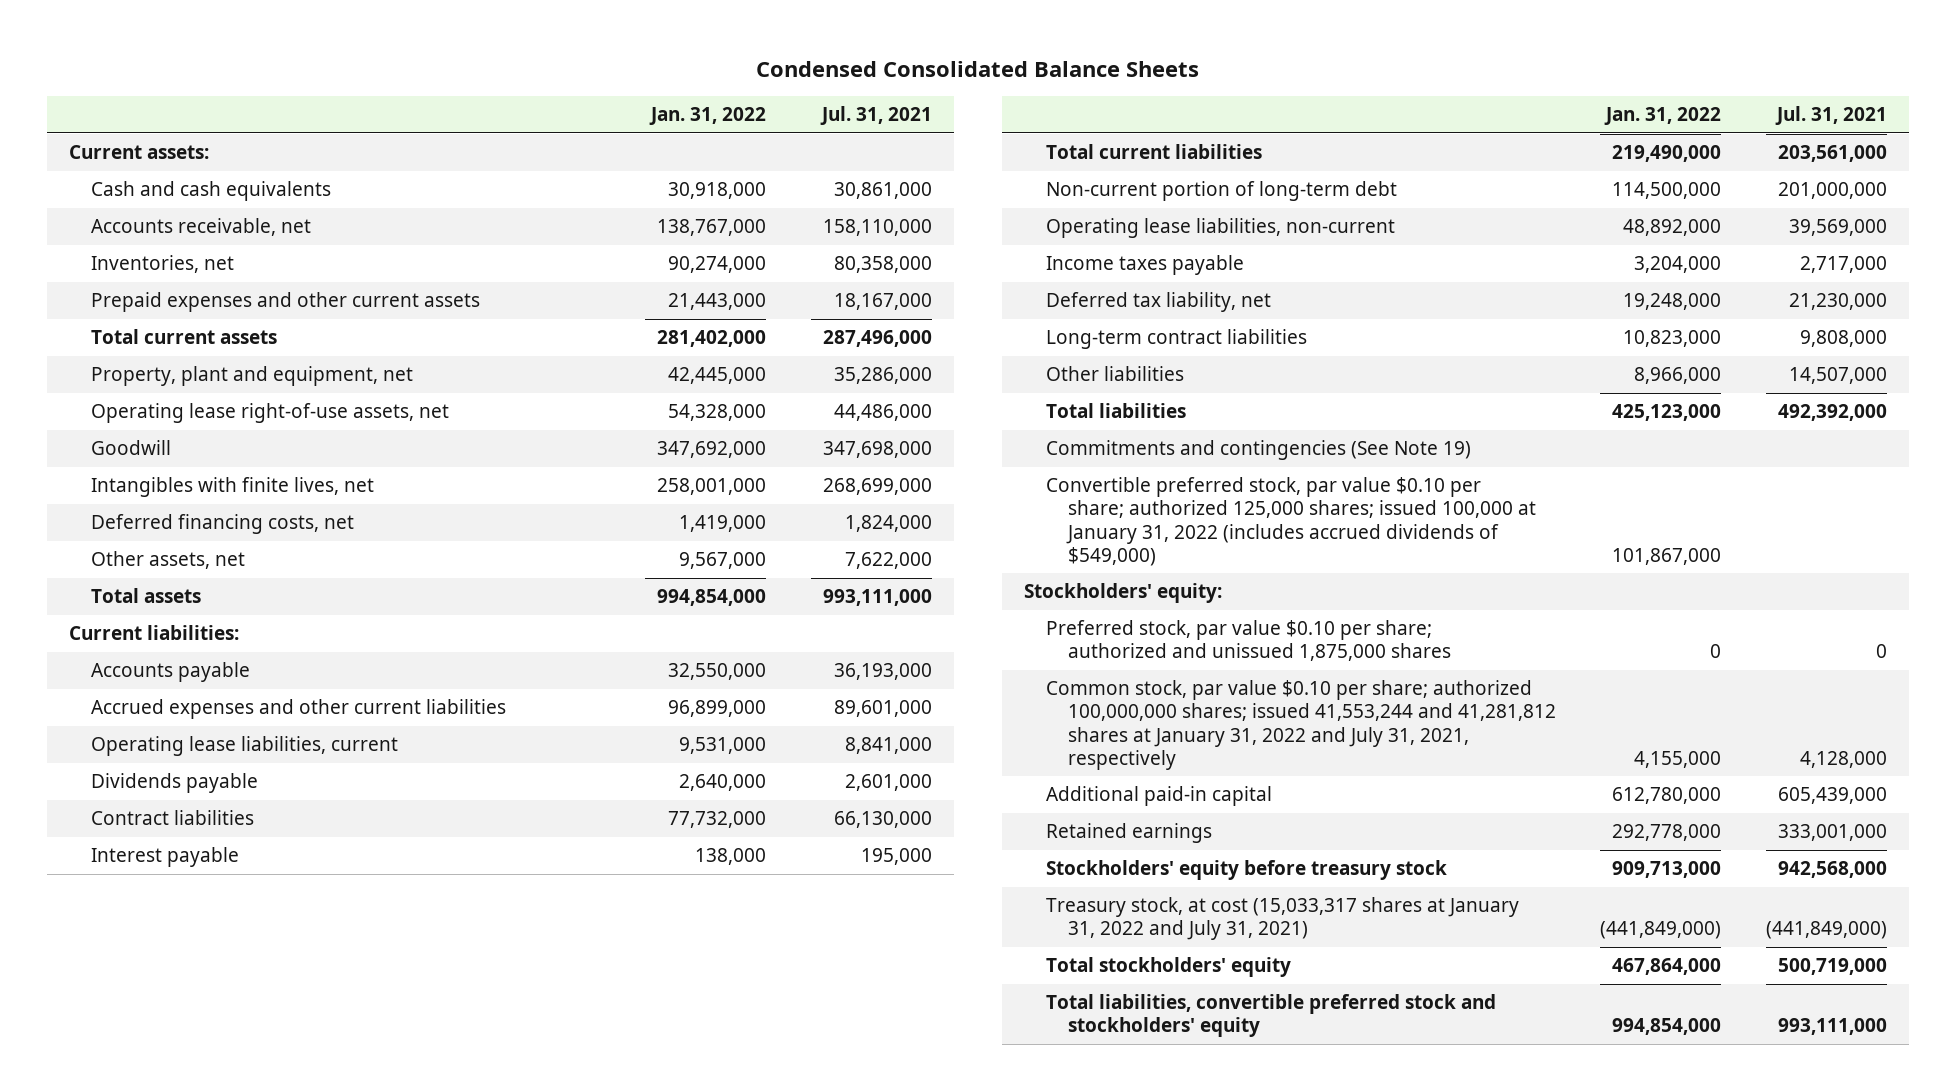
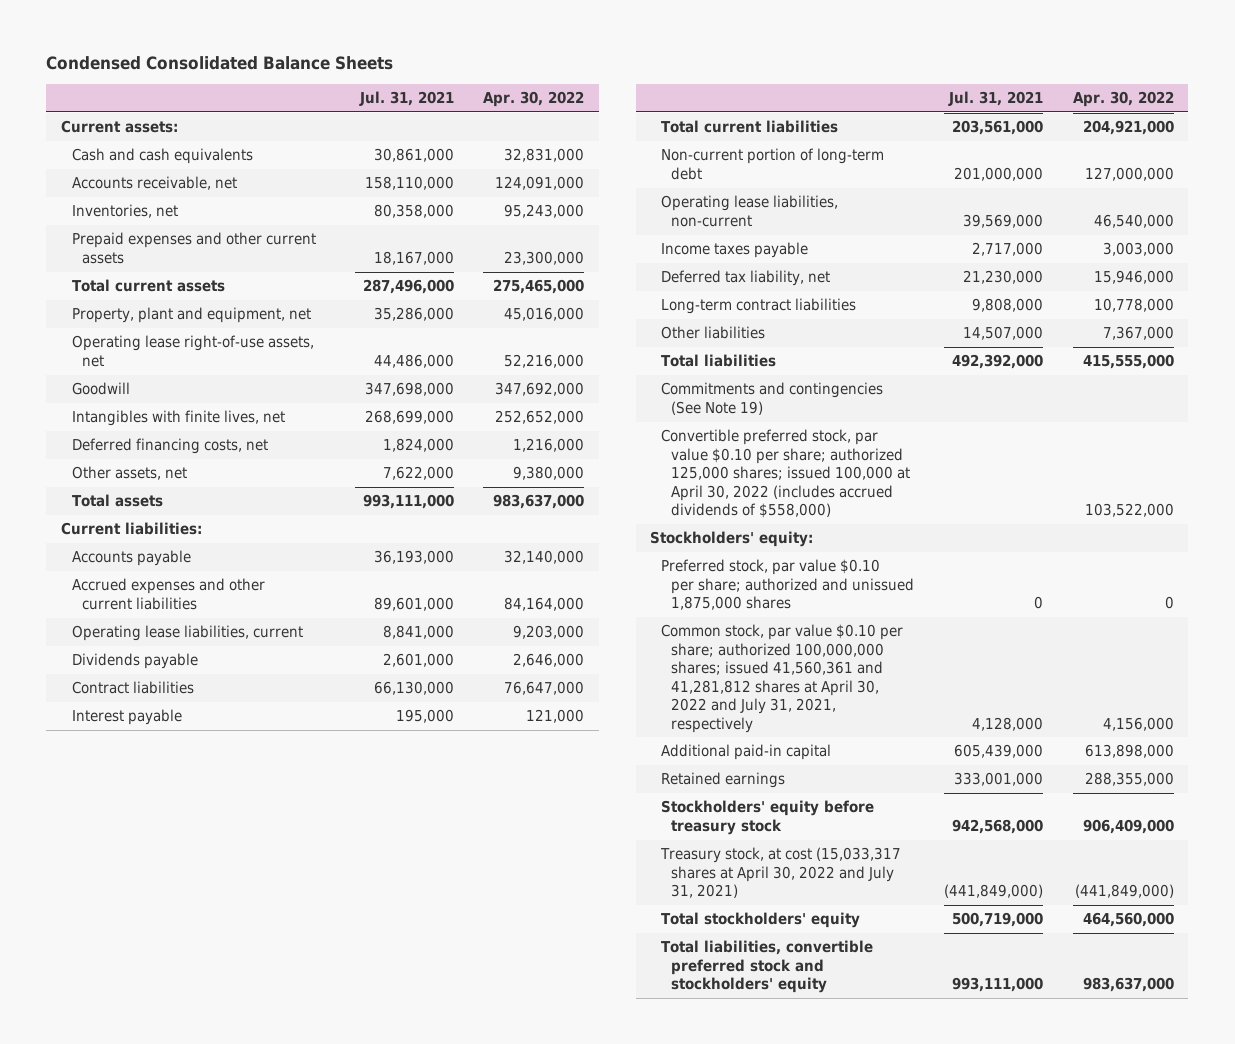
[649,107,767,126] Jan. 31, 2022 -> none
none -> [483,90,585,107] Apr. 30, 2022
[1046,477,1536,566] Convertible preferred stock, par value $0.10 per share; authorized 125,000 shares; issued 100,000 at January 31, 2022 (includes accrued dividends of $549,000) -> [660,429,911,519] Convertible preferred stock, par value $0.10 per share; authorized 125,000 shares; issued 100,000 at April 30, 2022 (includes accrued dividends of $558,000)
[1046,680,1556,770] Common stock, par value $0.10 per share; authorized 100,000,000 shares; issued 41,553,244 and 41,281,812 shares at January 31, 2022 and July 31, 2021, respectively -> [660,624,903,733] Common stock, par value $0.10 per share; authorized 100,000,000 shares; issued 41,560,361 and 41,281,812 shares at April 30, 2022 and July 31, 2021, respectively
[1046,897,1520,941] Treasury stock, at cost (15,033,317 shares at January 31, 2022 and July 31, 2021) -> [659,847,901,899] Treasury stock, at cost (15,033,317 shares at April 30, 2022 and July 31, 2021)

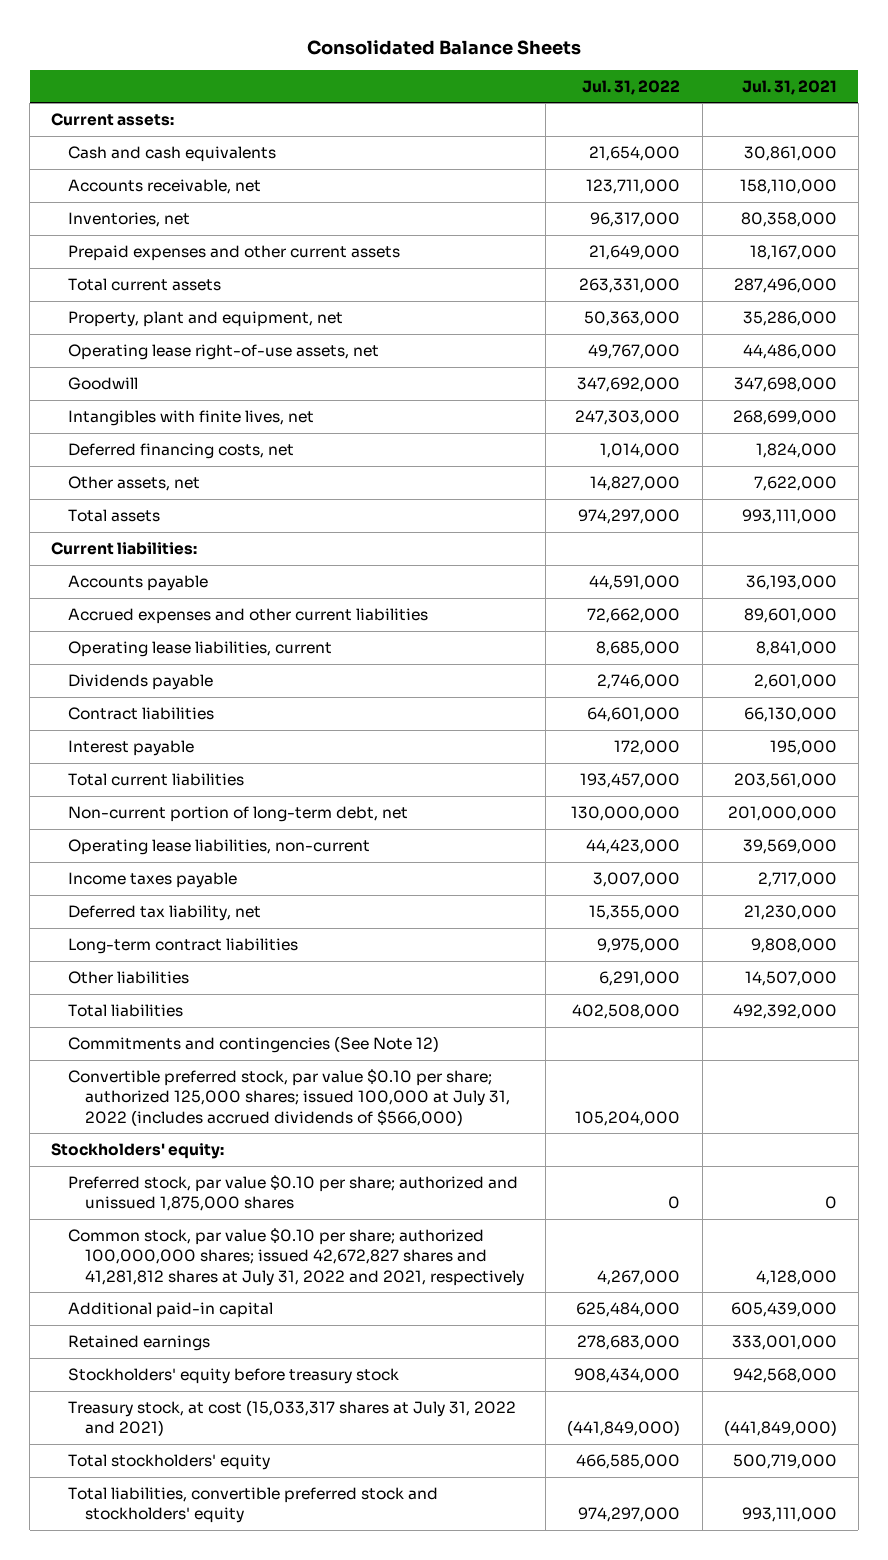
[46,56,394,71] Condensed Consolidated Balance Sheets -> [306,39,581,55] Consolidated Balance Sheets
[483,90,585,107] Apr. 30, 2022 -> none
none -> [582,79,681,95] Jul. 31, 2022
[660,148,884,180] Non-current portion of long-term debt -> [68,806,409,823] Non-current portion of long-term debt, net
[660,382,883,415] Commitments and contingencies (See Note 19) -> [68,1036,440,1054] Commitments and contingencies (See Note 12)
[660,429,911,519] Convertible preferred stock, par value $0.10 per share; authorized 125,000 shares; issued 100,000 at April 30, 2022 (includes accrued dividends of $558,000) -> [68,1069,511,1126] Convertible preferred stock, par value $0.10 per share; authorized 125,000 shares; issued 100,000 at July 31, 2022 (includes accrued dividends of $566,000)
[660,624,903,733] Common stock, par value $0.10 per share; authorized 100,000,000 shares; issued 41,560,361 and 41,281,812 shares at April 30, 2022 and July 31, 2021, respectively -> [68,1228,525,1286] Common stock, par value $0.10 per share; authorized 100,000,000 shares; issued 42,672,827 shares and 41,281,812 shares at July 31, 2022 and 2021, respectively
[659,847,901,899] Treasury stock, at cost (15,033,317 shares at April 30, 2022 and July 31, 2021) -> [68,1400,517,1437] Treasury stock, at cost (15,033,317 shares at July 31, 2022 and 2021)

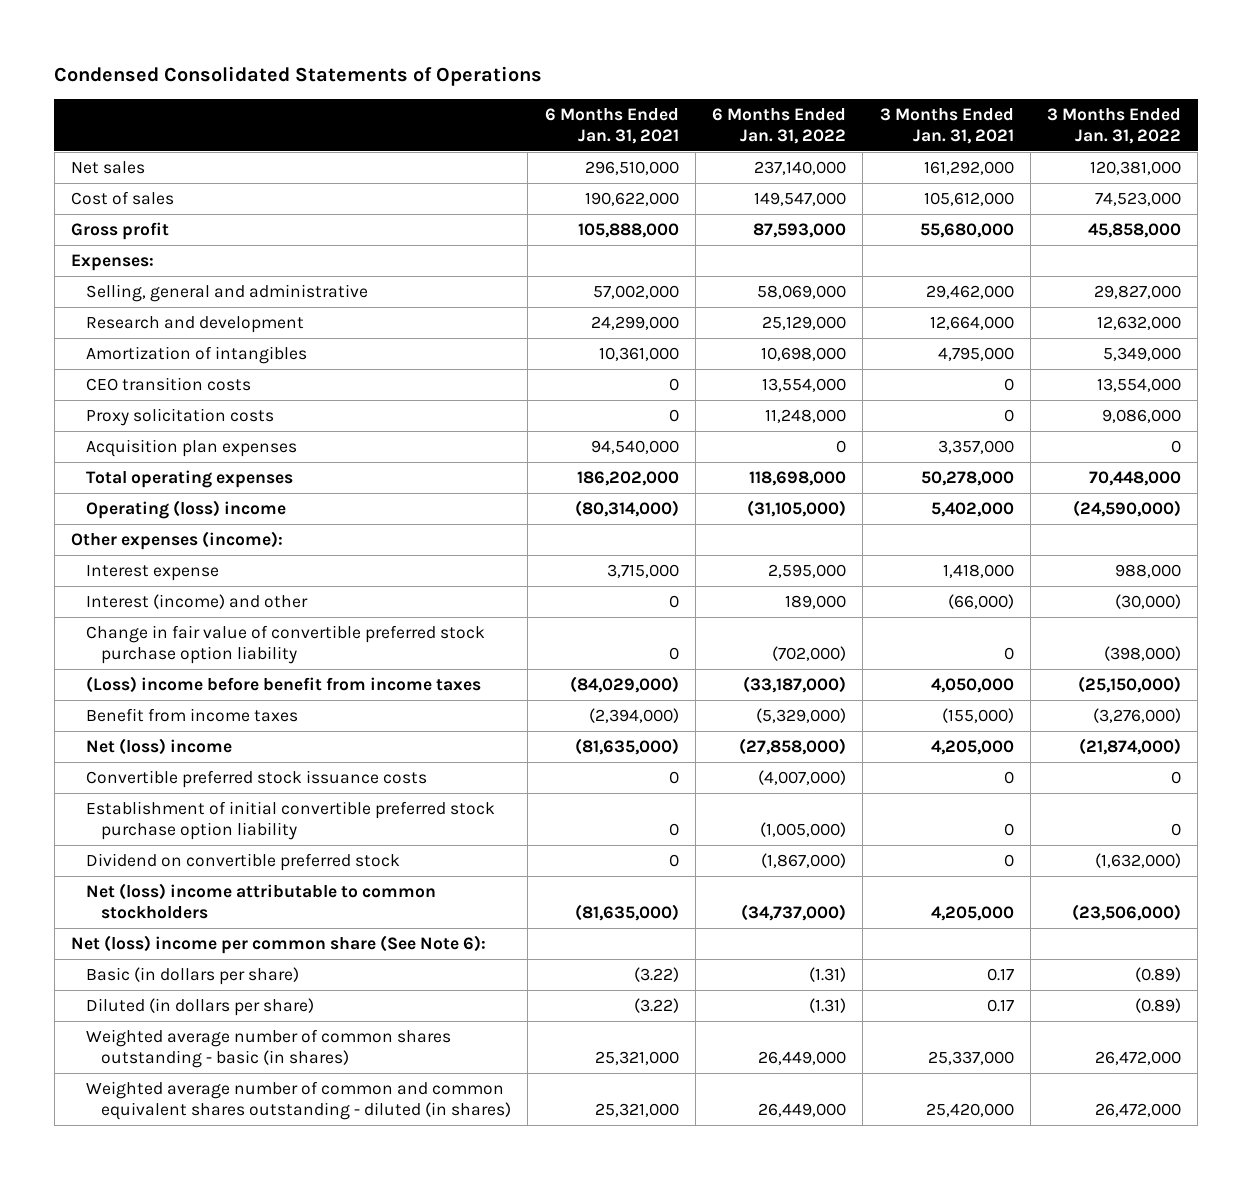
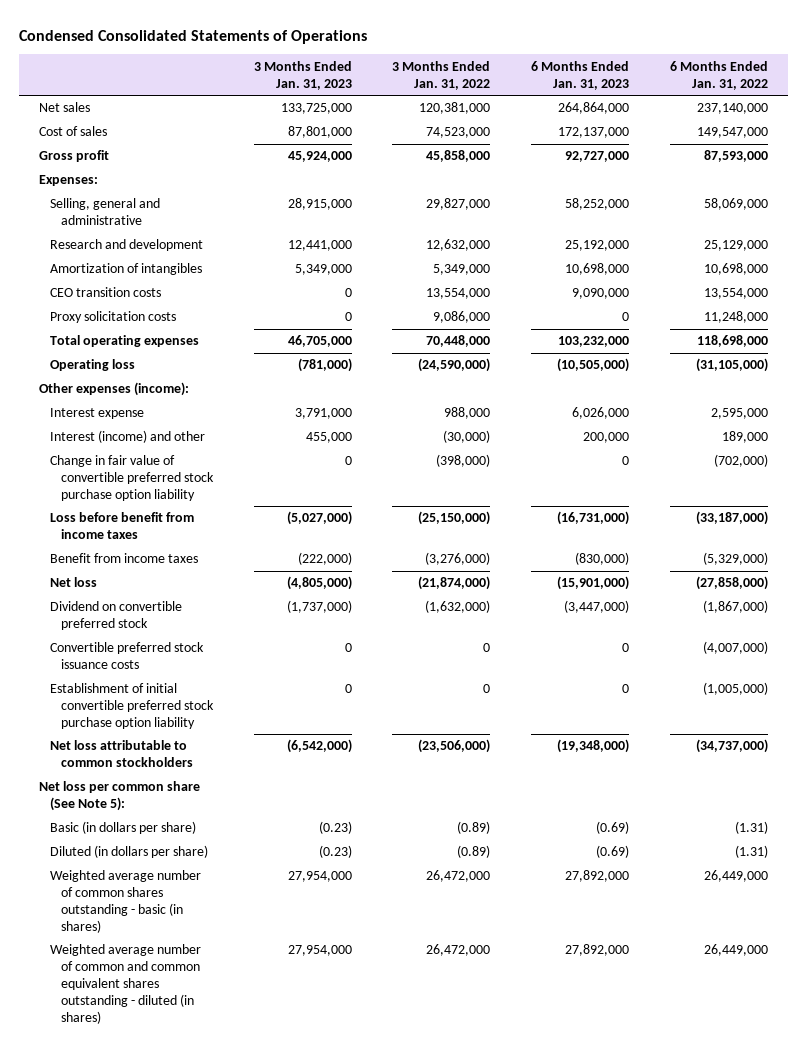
[544,107,679,144] 6 Months Ended Jan. 31, 2021 -> none
[879,107,1014,144] 3 Months Ended Jan. 31, 2021 -> none
none -> [253,60,352,90] 3 Months Ended Jan. 31, 2023
none -> [531,60,630,90] 6 Months Ended Jan. 31, 2023
[86,438,298,457] Acquisition plan expenses -> none
[86,499,287,519] Operating (loss) income -> [50,359,136,372] Operating loss
[86,675,482,693] (Loss) income before benefit from income taxes -> [50,512,195,540] Loss before benefit from income taxes
[86,737,233,755] Net (loss) income -> [50,577,98,588] Net loss
[86,852,401,871] Dividend on convertible preferred stock -> [50,601,183,631] Dividend on convertible preferred stock
[86,882,437,920] Net (loss) income attributable to common stockholders -> [50,740,194,768] Net loss attributable to common stockholders
[71,934,487,954] Net (loss) income per common share (See Note 6): -> [39,781,201,812] Net loss per common share (See Note 5):

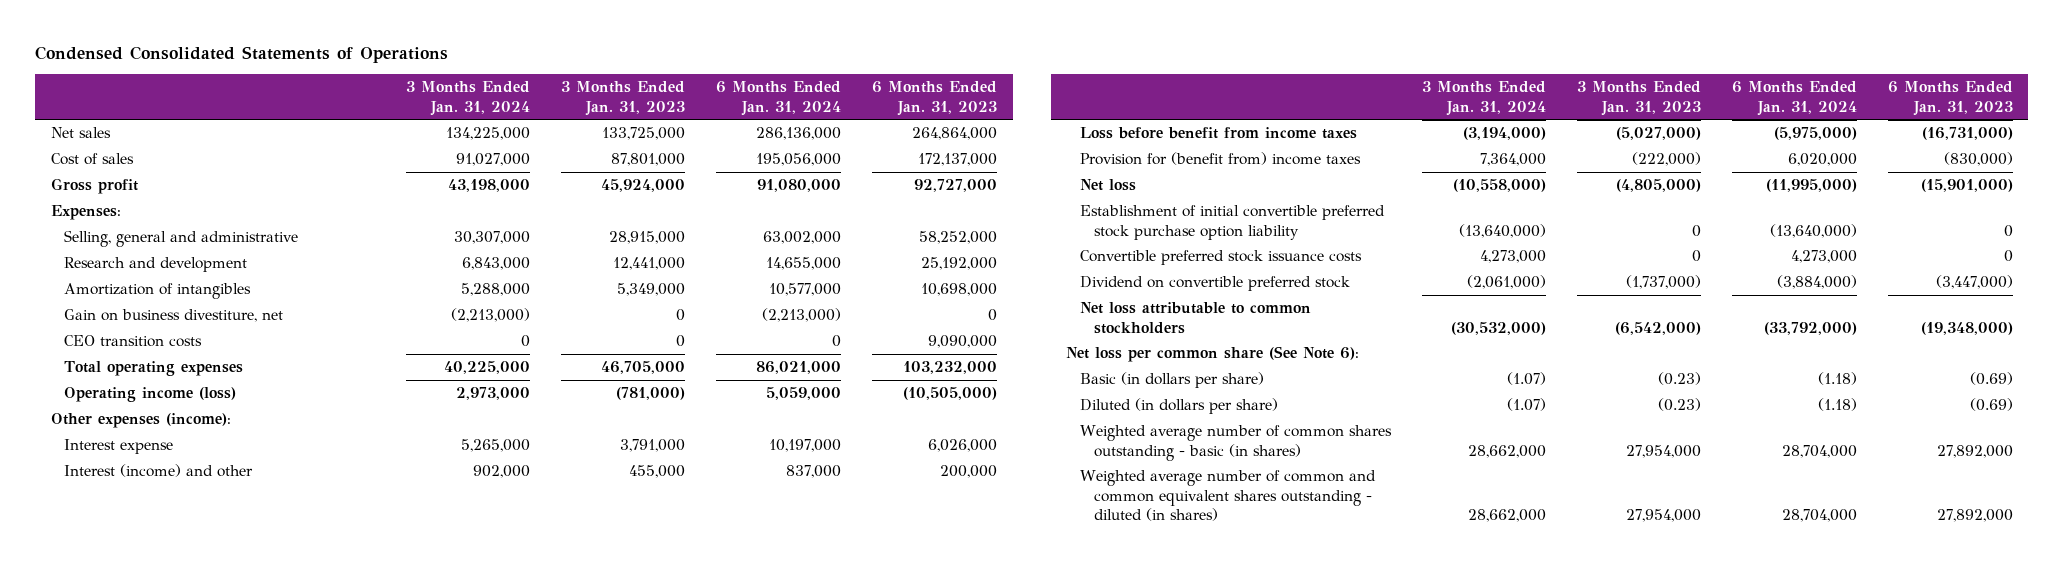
[392,60,491,90] 3 Months Ended Jan. 31, 2022 -> none
[669,60,768,90] 6 Months Ended Jan. 31, 2022 -> none
none -> [406,81,531,116] 3 Months Ended Jan. 31, 2024
none -> [716,81,842,116] 6 Months Ended Jan. 31, 2024
none -> [64,309,284,323] Gain on business divestiture, net
[50,311,177,324] Proxy solicitation costs -> none
[50,359,136,372] Operating loss -> [64,387,237,403] Operating income (loss)
[50,455,215,502] Change in fair value of convertible preferred stock purchase option liability -> none
[50,553,199,564] Benefit from income taxes -> [1080,152,1362,166] Provision for (benefit from) income taxes
[50,642,205,670] Convertible preferred stock issuance costs -> [1080,250,1363,266] Convertible preferred stock issuance costs
[50,601,183,631] Dividend on convertible preferred stock -> [1080,276,1351,292] Dividend on convertible preferred stock
[39,781,201,812] Net loss per common share (See Note 5): -> [1066,346,1360,363] Net loss per common share (See Note 6):

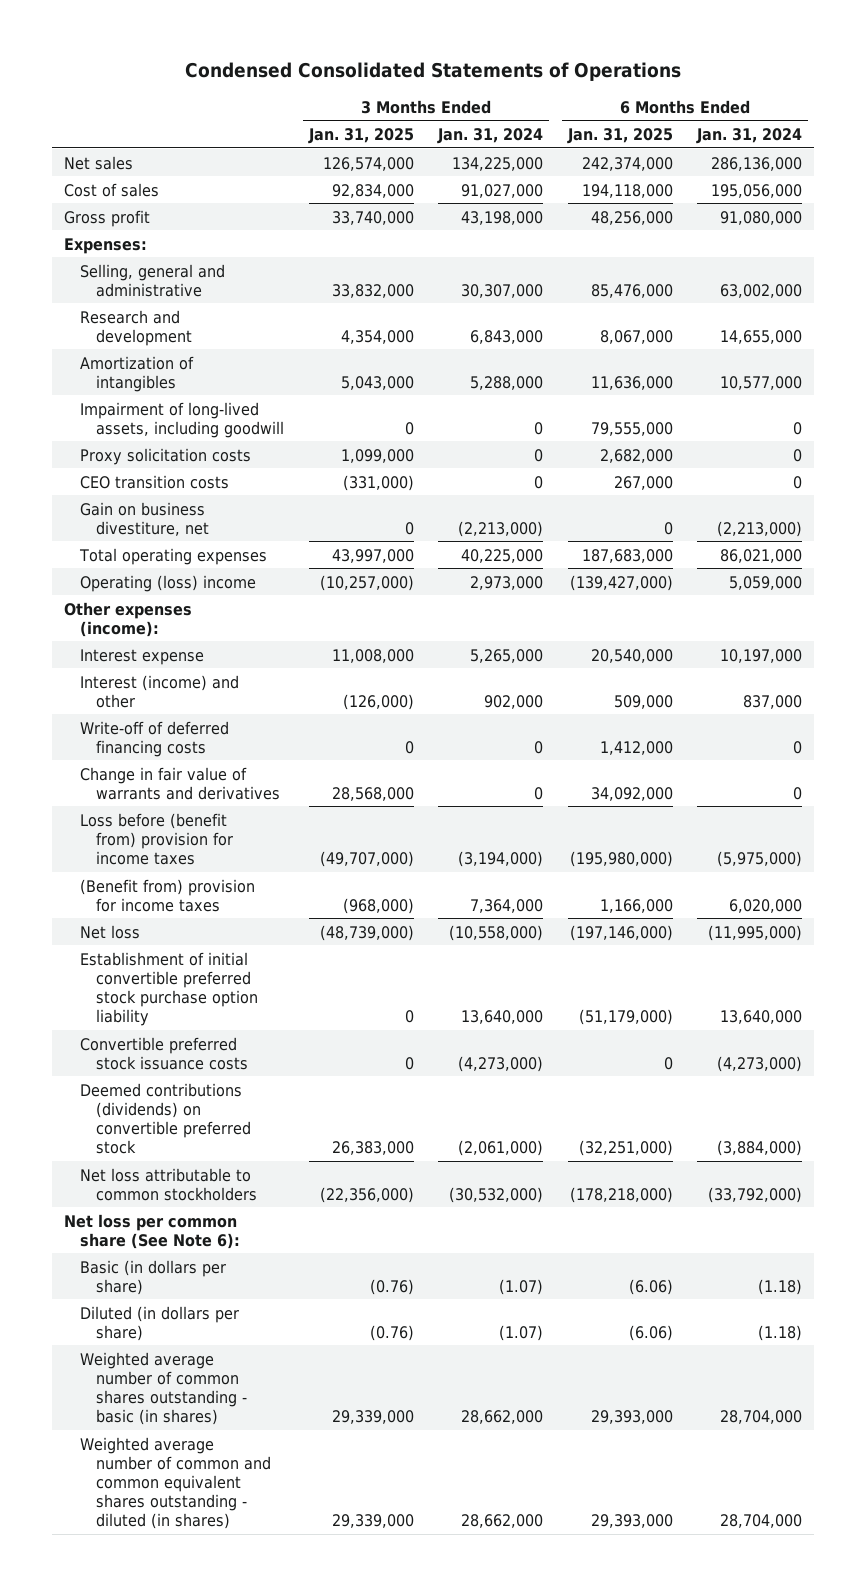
[561,81,686,116] 3 Months Ended Jan. 31, 2023 -> none
[872,81,998,116] 6 Months Ended Jan. 31, 2023 -> none
none -> [307,127,414,144] Jan. 31, 2025
none -> [566,127,673,144] Jan. 31, 2025
none -> [80,401,285,438] Impairment of long-lived assets, including goodwill
none -> [80,447,252,465] Proxy solicitation costs
[64,309,284,323] Gain on business divestiture, net -> [80,501,210,536] Gain on business divestiture, net
[64,387,237,403] Operating income (loss) -> [80,574,257,592] Operating (loss) income
none -> [80,720,230,757] Write-off of deferred financing costs
none -> [80,766,281,800] Change in fair value of warrants and derivatives
[1080,127,1358,140] Loss before benefit from income taxes -> [80,812,234,865] Loss before (benefit from) provision for income taxes
[1080,152,1362,166] Provision for (benefit from) income taxes -> [80,878,256,912] (Benefit from) provision for income taxes
[1458,223,1546,238] (13,640,000) -> [461,1010,544,1025] 13,640,000
[1769,223,1857,238] (13,640,000) -> [720,1010,803,1025] 13,640,000
[1479,250,1546,264] 4,273,000 -> [458,1055,544,1072] (4,273,000)
[1790,250,1857,264] 4,273,000 -> [717,1055,803,1072] (4,273,000)
[1080,276,1351,292] Dividend on convertible preferred stock -> [80,1082,252,1155] Deemed contributions (dividends) on convertible preferred stock

